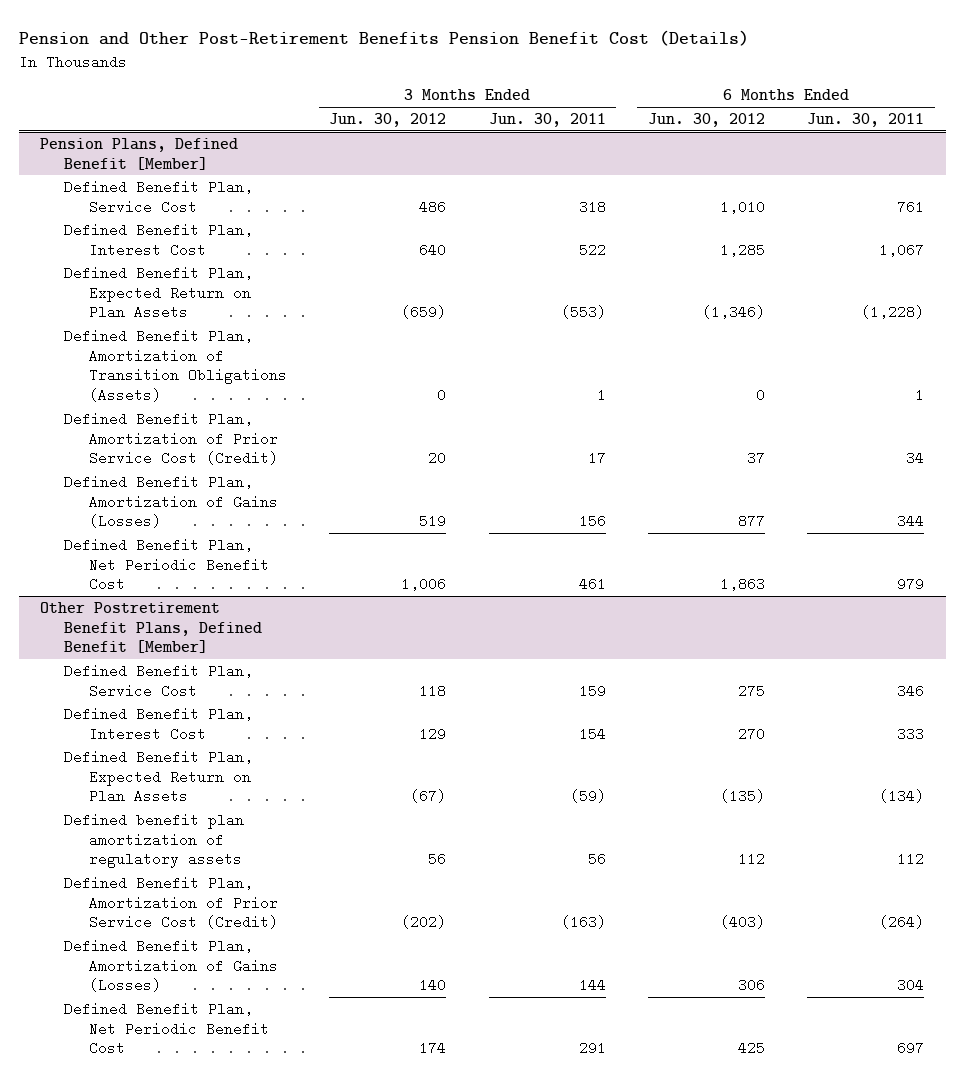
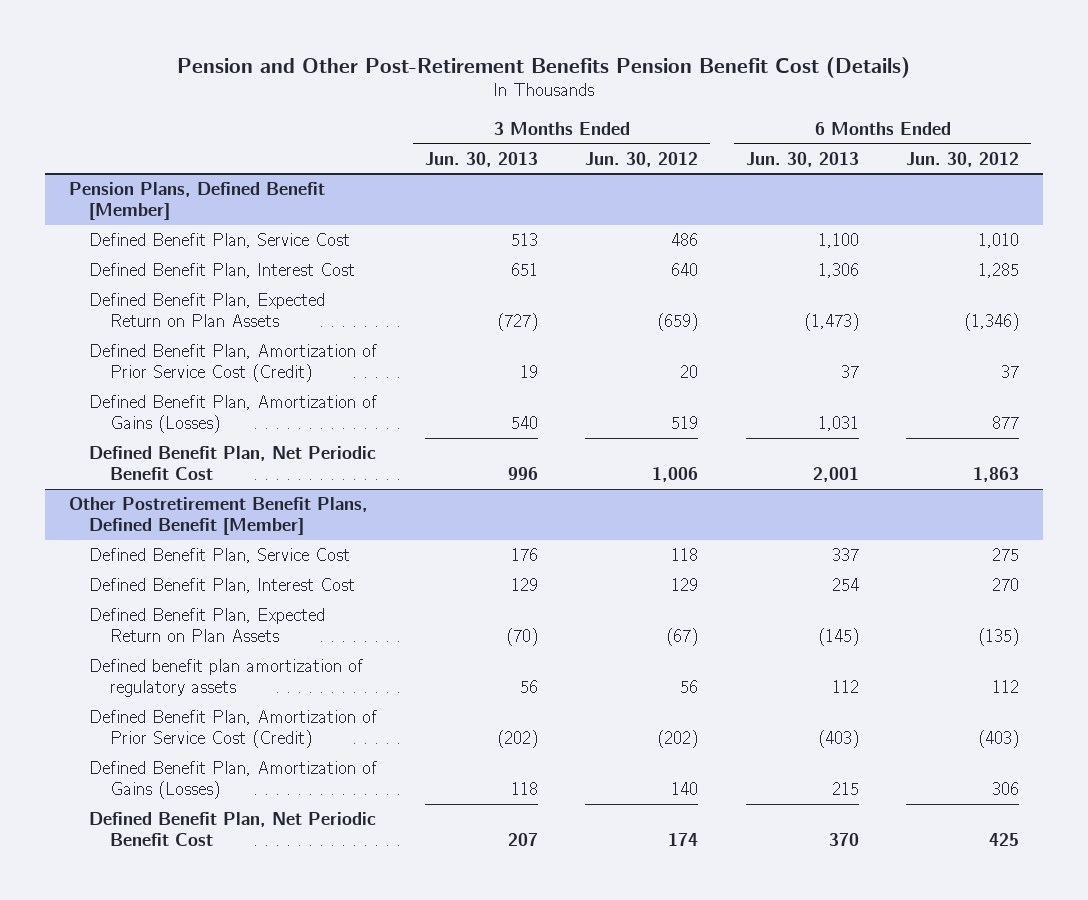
[488,112,606,127] Jun. 30, 2011 -> none
[807,112,925,127] Jun. 30, 2011 -> none
none -> [424,151,538,167] Jun. 30, 2013
none -> [745,151,859,167] Jun. 30, 2013
[64,328,287,402] Defined Benefit Plan, Amortization of Transition Obligations (Assets) -> none

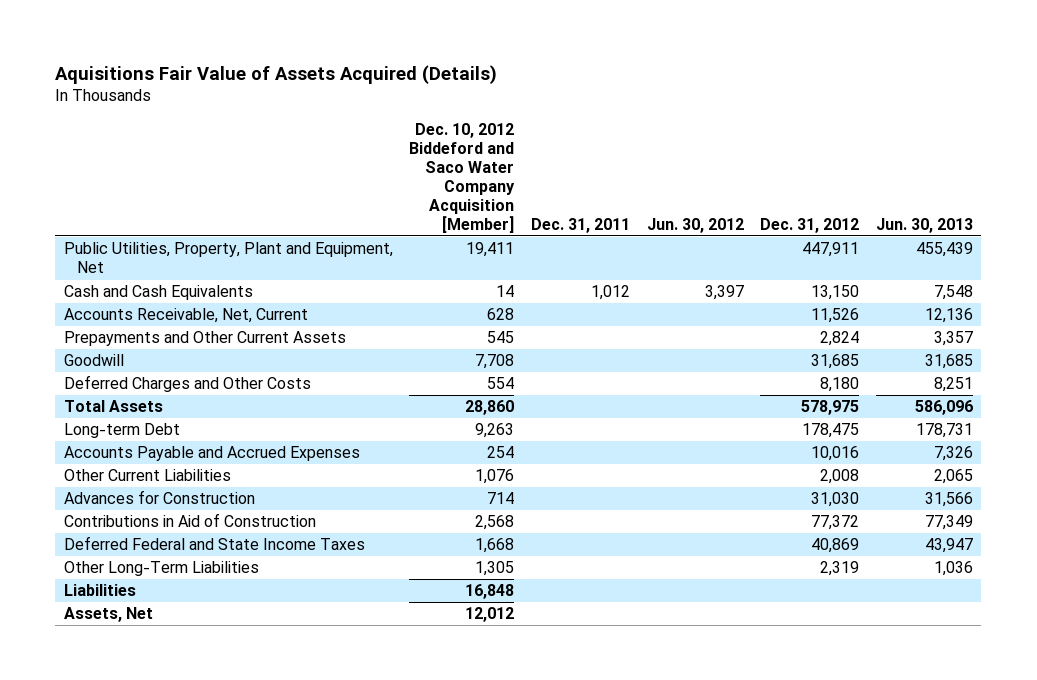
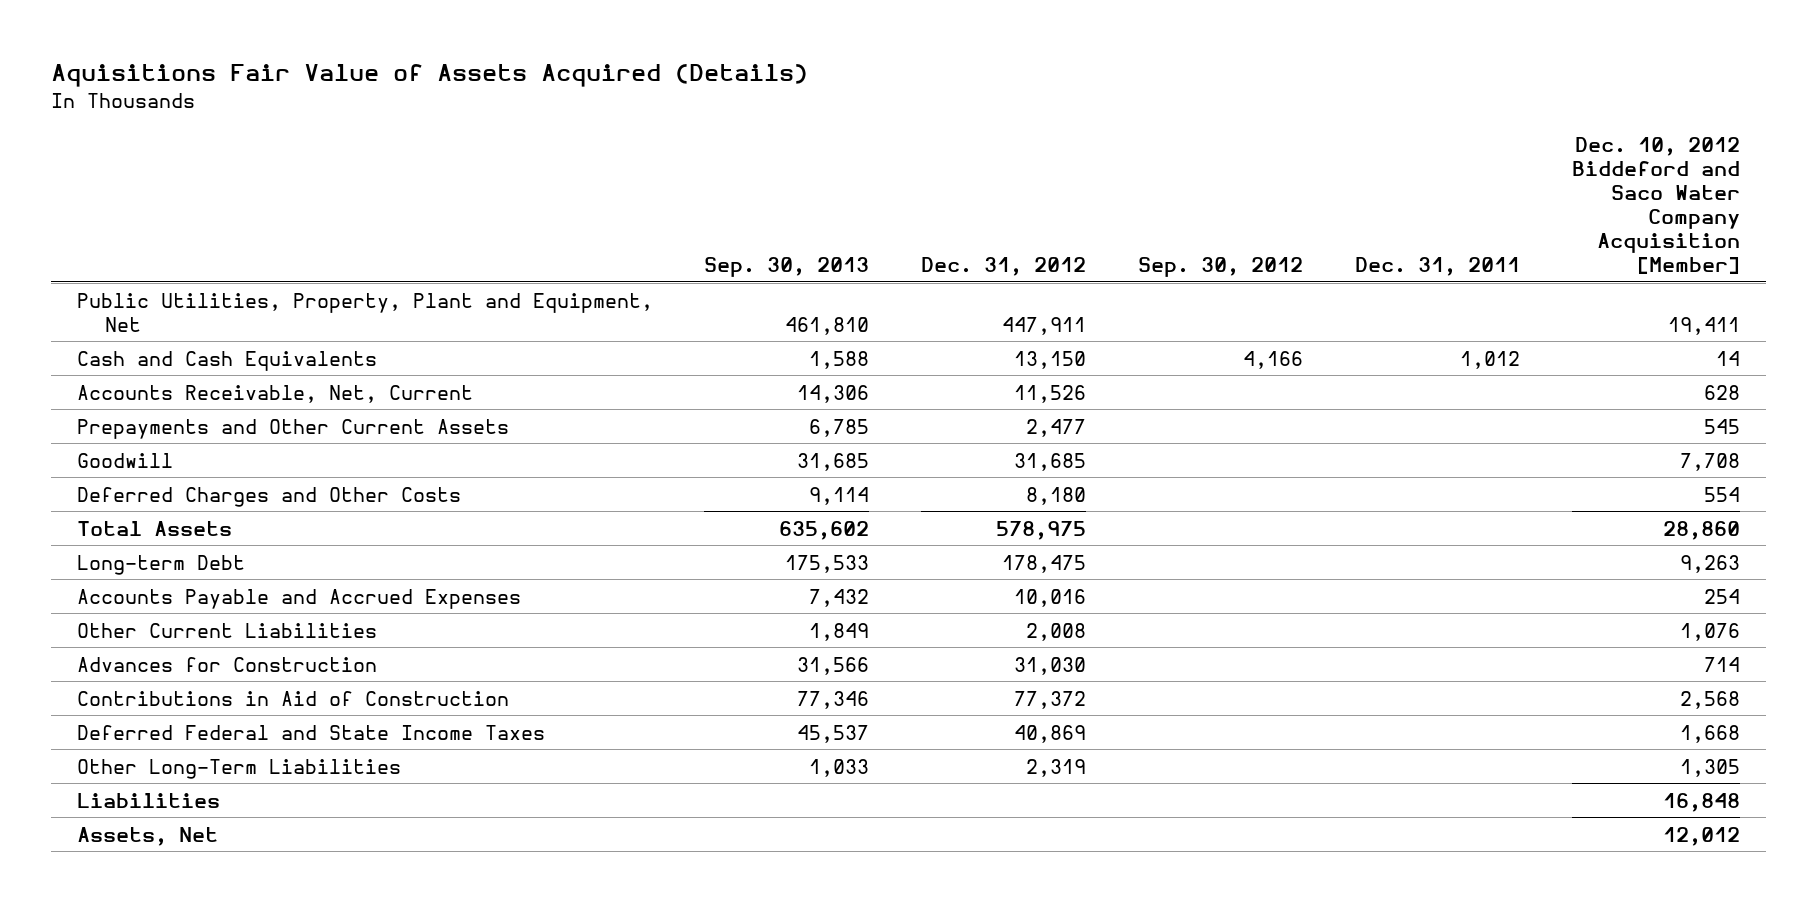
[646,217,744,233] Jun. 30, 2012 -> none
[876,217,974,233] Jun. 30, 2013 -> none
none -> [704,257,870,278] Sep. 30, 2013
none -> [1138,257,1304,278] Sep. 30, 2012
[820,331,860,347] 2,824 -> [1026,418,1087,437] 2,477

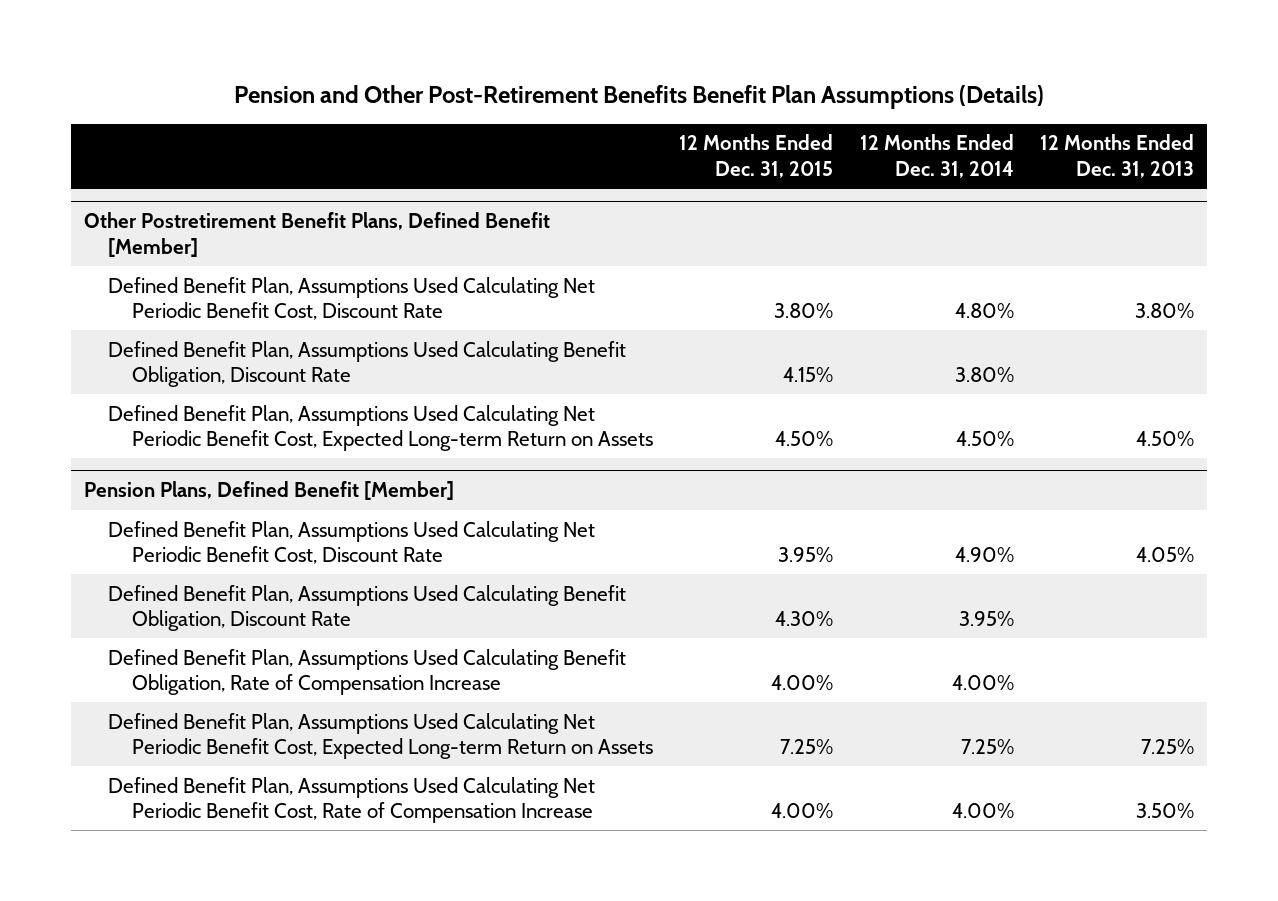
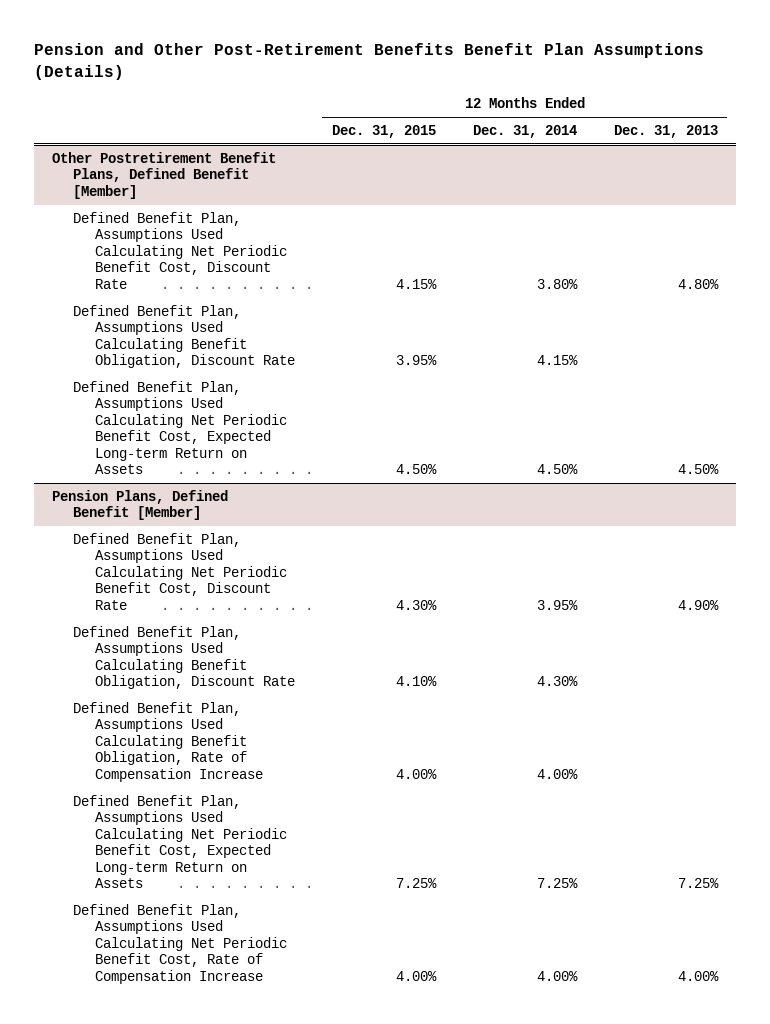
[774,303,834,319] 3.80% -> [395,278,437,289] 4.15%
[954,303,1014,319] 4.80% -> [536,278,578,289] 3.80%
[1135,303,1195,319] 3.80% -> [677,278,719,289] 4.80%
[783,367,834,383] 4.15% -> [395,355,437,366] 3.95%
[954,367,1014,383] 3.80% -> [536,355,578,366] 4.15%
[778,547,834,563] 3.95% -> [395,599,437,610] 4.30%
[954,547,1014,563] 4.90% -> [536,599,578,610] 3.95%
[1136,547,1195,563] 4.05% -> [677,599,719,610] 4.90%
[775,611,834,627] 4.30% -> [395,676,437,687] 4.10%
[958,611,1014,627] 3.95% -> [536,676,578,687] 4.30%
[1136,803,1195,819] 3.50% -> [677,970,719,981] 4.00%

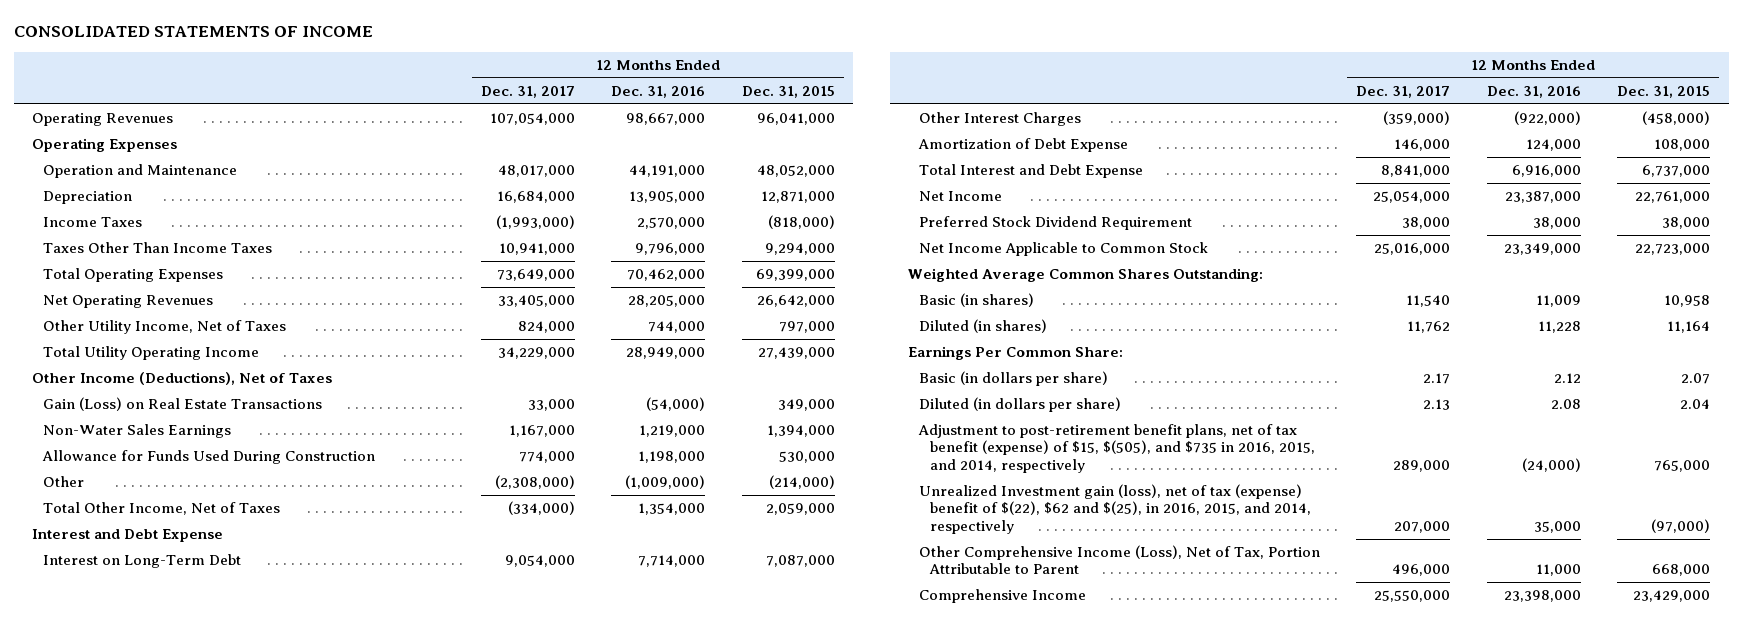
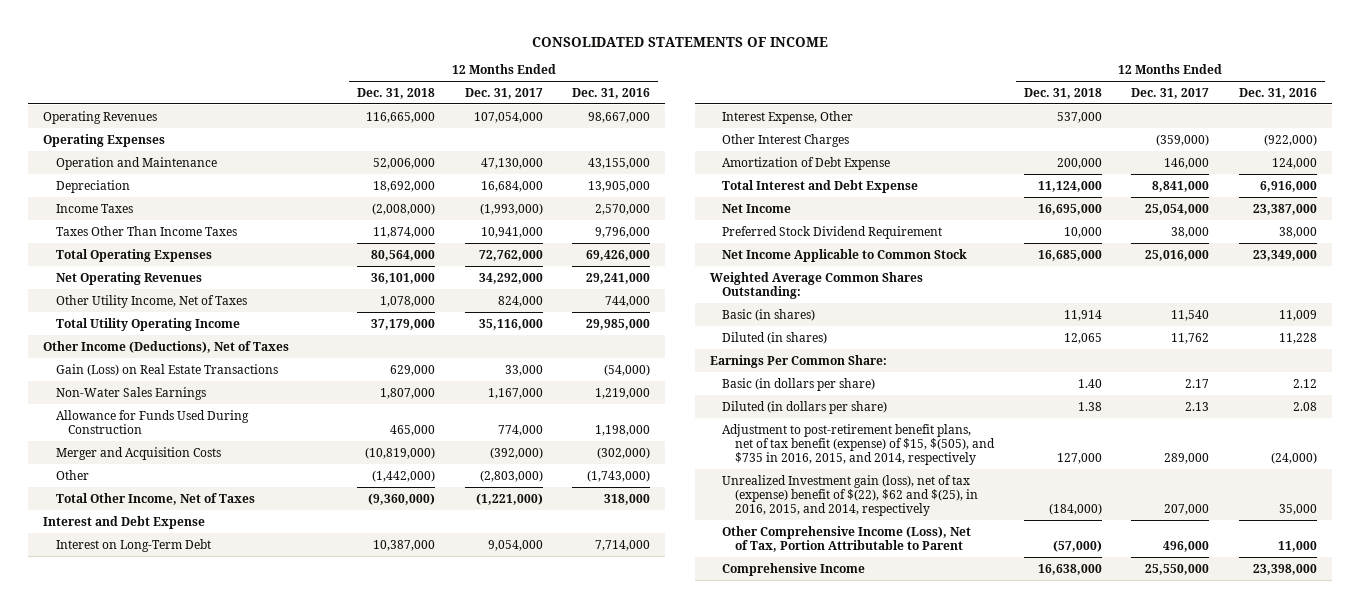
[741,85,835,98] Dec. 31, 2015 -> none
none -> [356,87,435,99] Dec. 31, 2018
[497,165,575,178] 48,017,000 -> [480,157,543,169] 47,130,000
[629,165,706,178] 44,191,000 -> [588,157,651,169] 43,155,000
[496,269,575,282] 73,649,000 -> [478,249,543,261] 72,762,000
[627,269,706,282] 70,462,000 -> [586,249,651,261] 69,426,000
[497,295,575,308] 33,405,000 -> [478,272,543,284] 34,292,000
[628,295,706,308] 28,205,000 -> [586,272,651,284] 29,241,000
[497,347,575,360] 34,229,000 -> [478,318,543,330] 35,116,000
[626,347,706,360] 28,949,000 -> [586,318,651,330] 29,985,000
none -> [55,446,221,460] Merger and Acquisition Costs
[494,475,575,490] (2,308,000) -> [479,469,543,482] (2,803,000)
[625,475,706,490] (1,009,000) -> [587,469,651,482] (1,743,000)
[507,501,575,516] (334,000) -> [475,492,543,505] (1,221,000)
[638,503,706,516] 1,354,000 -> [604,493,651,505] 318,000
none -> [722,110,854,124] Interest Expense, Other

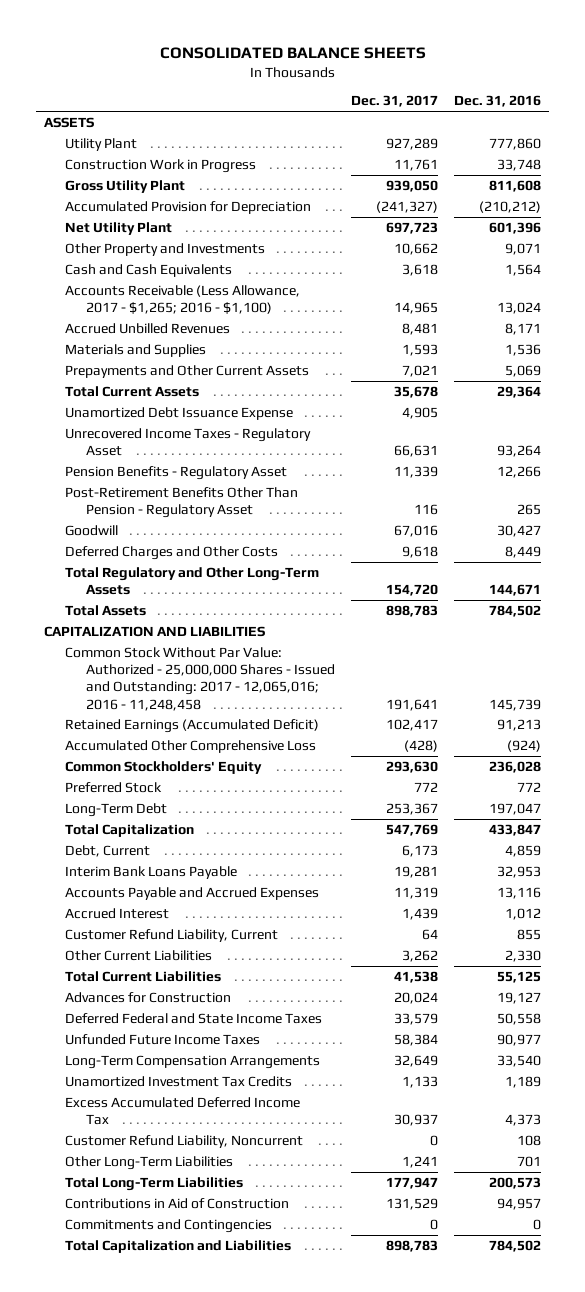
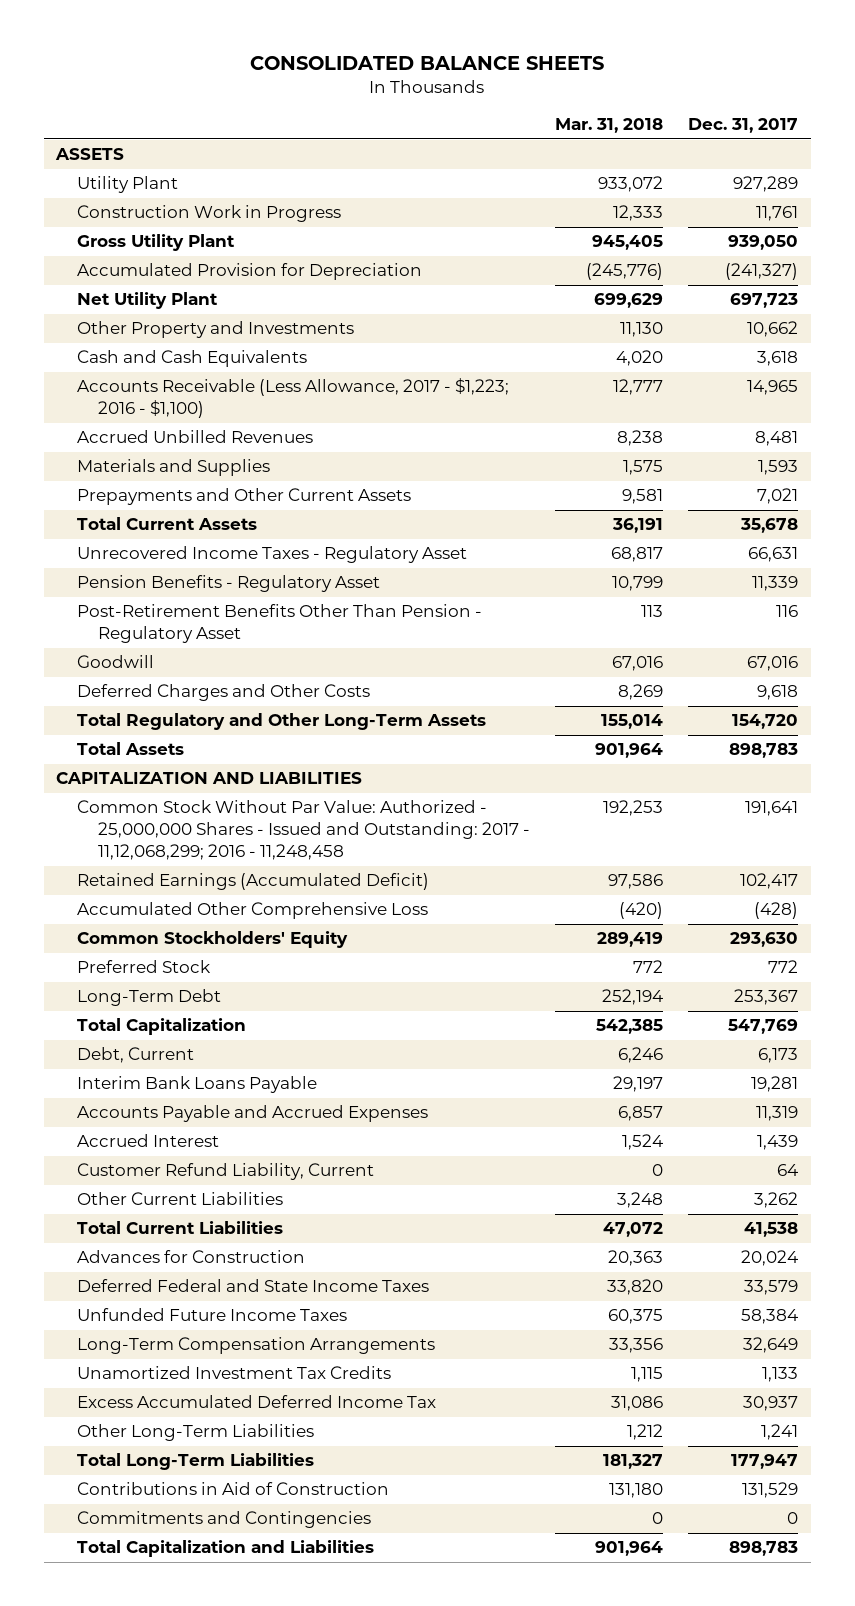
[454,95,542,108] Dec. 31, 2016 -> none
none -> [555,118,664,134] Mar. 31, 2018
[65,284,301,315] Accounts Receivable (Less Allowance, 2017 - $1,265; 2016 - $1,100) -> [77,378,510,419] Accounts Receivable (Less Allowance, 2017 - $1,223; 2016 - $1,100)
[65,406,294,420] Unamortized Debt Issuance Expense -> none
[65,646,336,711] Common Stock Without Par Value: Authorized - 25,000,000 Shares - Issued and Outstanding: 2017 - 12,065,016; 2016 - 11,248,458 -> [77,800,531,861] Common Stock Without Par Value: Authorized - 25,000,000 Shares - Issued and Outstanding: 2017 - 11,12,068,299; 2016 - 11,248,458
[65,1134,304,1148] Customer Refund Liability, Noncurrent -> none

